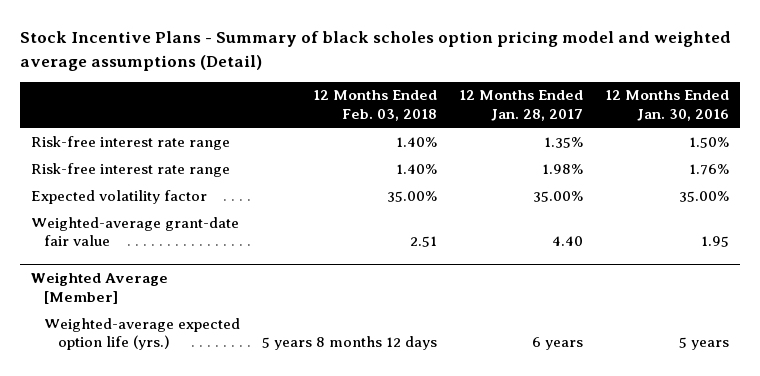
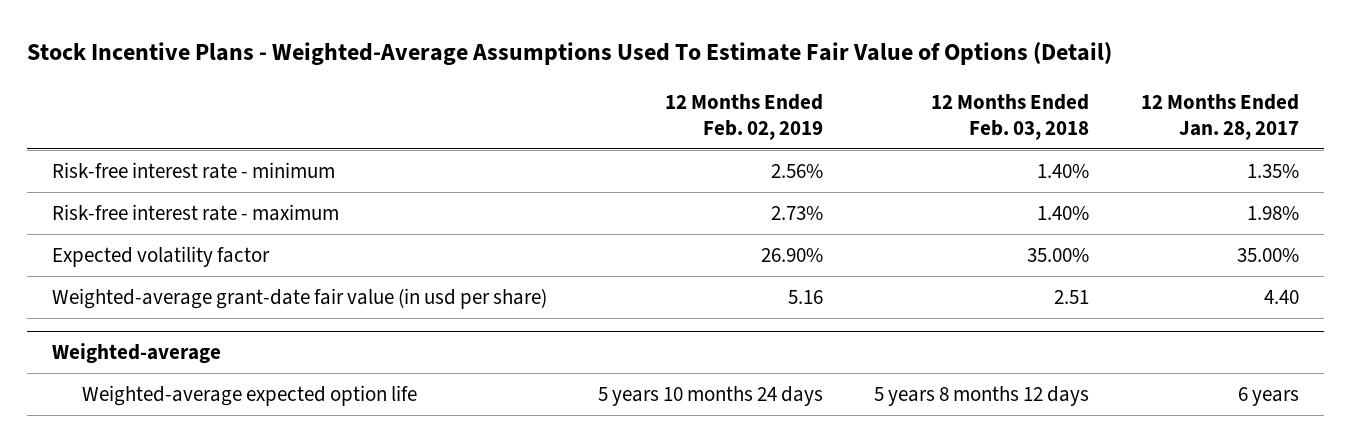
[20,31,732,71] Stock Incentive Plans - Summary of black scholes option pricing model and weighted average assumptions (Detail) -> [26,41,1112,65] Stock Incentive Plans - Weighted-Average Assumptions Used To Estimate Fair Value of Options (Detail)
[604,90,729,122] 12 Months Ended Jan. 30, 2016 -> none
none -> [665,93,824,140] 12 Months Ended Feb. 02, 2019
[31,135,231,150] Risk-free interest rate range -> [52,161,336,179] Risk-free interest rate - minimum
[31,162,231,177] Risk-free interest rate range -> [52,203,340,221] Risk-free interest rate - maximum
[31,216,240,247] Weighted-average grant-date fair value -> [52,287,548,309] Weighted-average grant-date fair value (in usd per share)
[31,272,169,304] Weighted Average [Member] -> [52,342,222,363] Weighted-average
[44,317,241,351] Weighted-average expected option life (yrs.) -> [82,384,418,406] Weighted-average expected option life

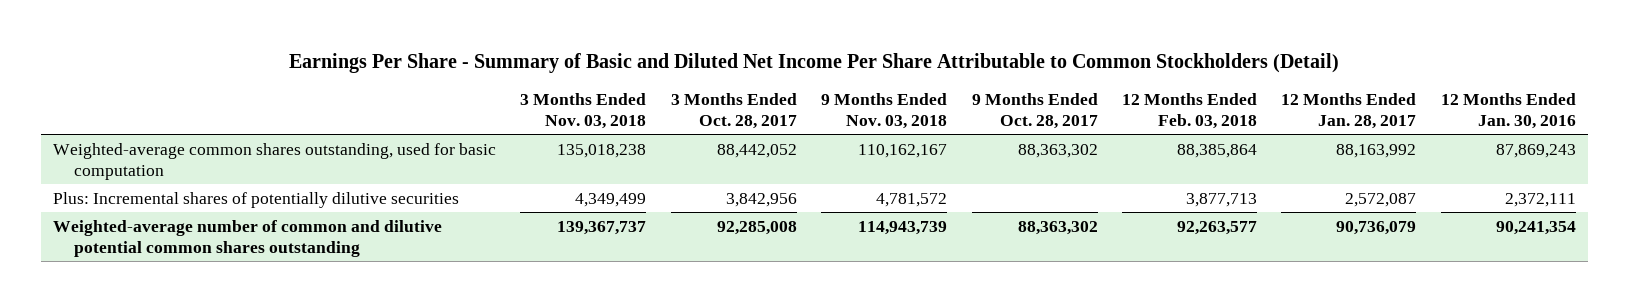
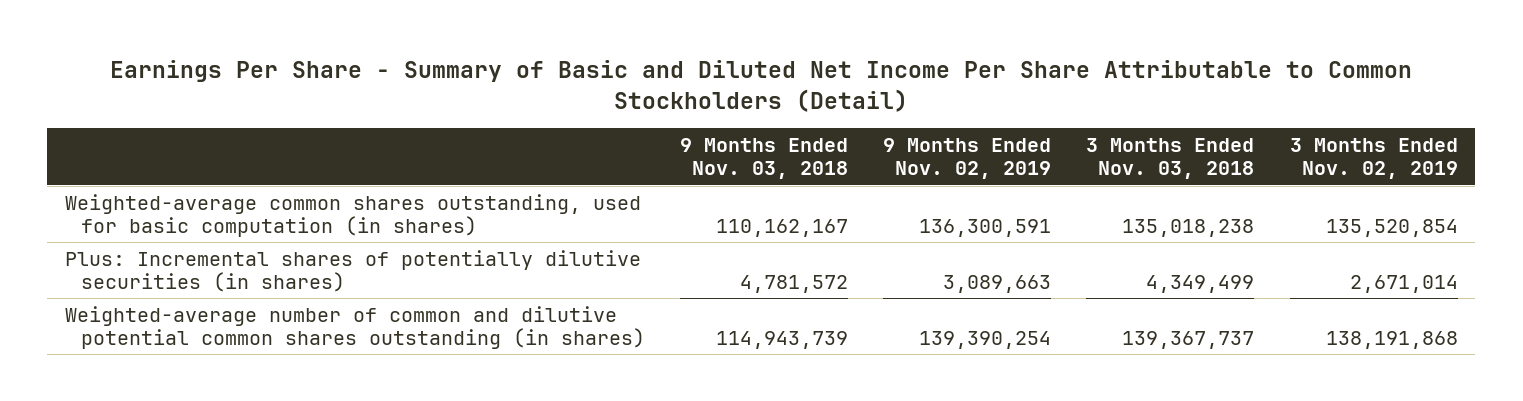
[670,92,797,129] 3 Months Ended Oct. 28, 2017 -> none
[971,92,1098,129] 9 Months Ended Oct. 28, 2017 -> none
[1122,92,1258,129] 12 Months Ended Feb. 03, 2018 -> none
[1281,92,1417,129] 12 Months Ended Jan. 28, 2017 -> none
[1440,92,1576,129] 12 Months Ended Jan. 30, 2016 -> none
none -> [883,138,1052,180] 9 Months Ended Nov. 02, 2019
none -> [1289,138,1458,180] 3 Months Ended Nov. 02, 2019
[52,142,496,180] Weighted-average common shares outstanding, used for basic computation -> [64,193,641,237] Weighted-average common shares outstanding, used for basic computation (in shares)
[52,191,459,208] Plus: Incremental shares of potentially dilutive securities -> [64,249,641,292] Plus: Incremental shares of potentially dilutive securities (in shares)
[52,219,442,257] Weighted-average number of common and dilutive potential common shares outstanding -> [64,305,645,349] Weighted-average number of common and dilutive potential common shares outstanding (in shares)

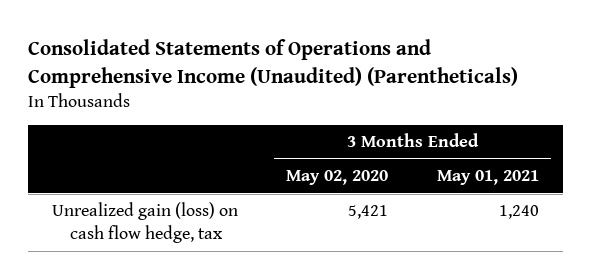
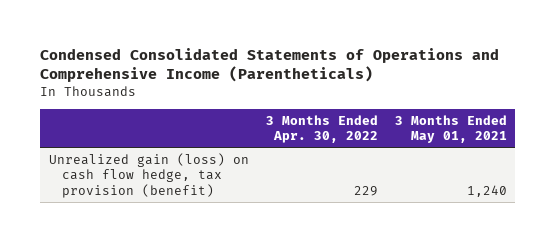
[27,39,518,88] Consolidated Statements of Operations and Comprehensive Income (Unaudited) (Parentheticals) -> [40,47,500,83] Condensed Consolidated Statements of Operations and Comprehensive Income (Parentheticals)
[286,170,389,186] May 02, 2020 -> none
none -> [265,114,378,144] 3 Months Ended Apr. 30, 2022
[52,202,239,244] Unrealized gain (loss) on cash flow hedge, tax -> [48,152,249,198] Unrealized gain (loss) on cash flow hedge, tax provision (benefit)

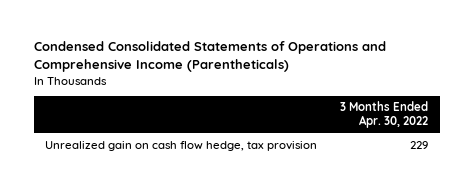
[394,114,507,144] 3 Months Ended May 01, 2021 -> none
[48,152,249,198] Unrealized gain (loss) on cash flow hedge, tax provision (benefit) -> [45,141,318,152] Unrealized gain on cash flow hedge, tax provision

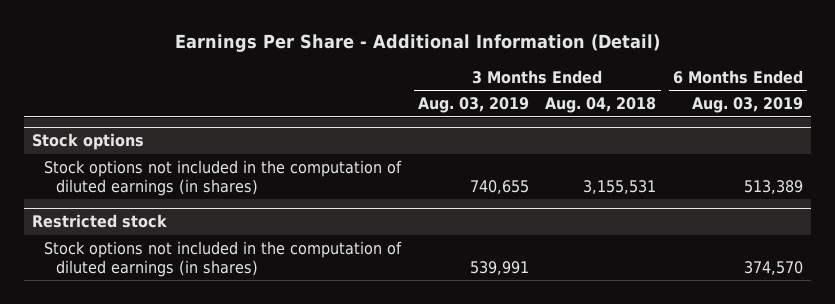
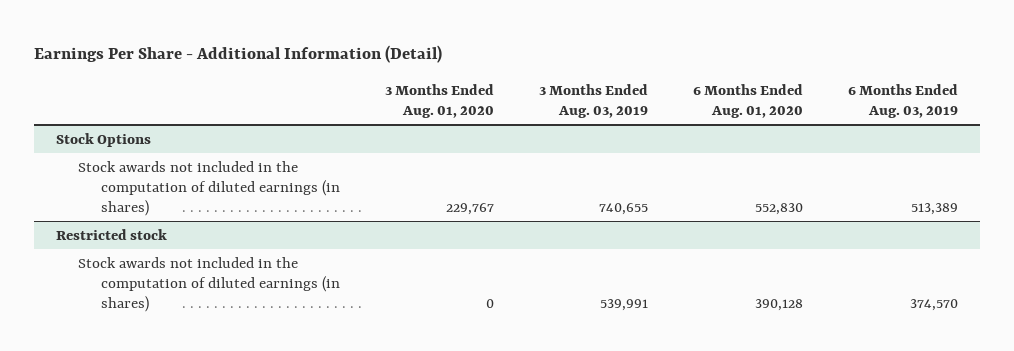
[545,97,657,114] Aug. 04, 2018 -> none
none -> [384,84,494,119] 3 Months Ended Aug. 01, 2020
none -> [692,84,803,119] 6 Months Ended Aug. 01, 2020
[32,133,145,151] Stock options -> [56,132,152,147] Stock Options
[44,159,403,196] Stock options not included in the computation of diluted earnings (in shares) -> [78,160,340,216] Stock awards not included in the computation of diluted earnings (in shares)
[44,240,403,277] Stock options not included in the computation of diluted earnings (in shares) -> [78,256,340,312] Stock awards not included in the computation of diluted earnings (in shares)

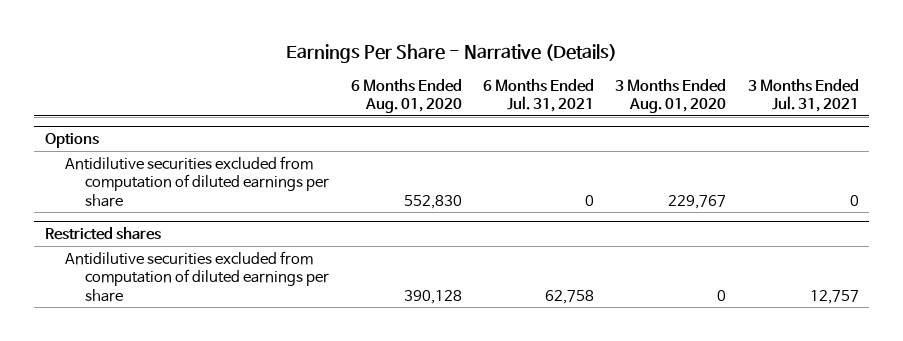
[33,45,442,64] Earnings Per Share - Additional Information (Detail) -> [285,43,617,63] Earnings Per Share - Narrative (Details)
[538,84,648,119] 3 Months Ended Aug. 03, 2019 -> none
[847,84,958,119] 6 Months Ended Aug. 03, 2019 -> none
none -> [482,78,594,112] 6 Months Ended Jul. 31, 2021
none -> [747,78,859,112] 3 Months Ended Jul. 31, 2021
[56,132,152,147] Stock Options -> [44,132,99,148] Options
[78,160,340,216] Stock awards not included in the computation of diluted earnings (in shares) -> [64,155,330,207] Antidilutive securities excluded from computation of diluted earnings per share
[56,228,168,240] Restricted stock -> [44,226,161,240] Restricted shares
[78,256,340,312] Stock awards not included in the computation of diluted earnings (in shares) -> [64,250,330,302] Antidilutive securities excluded from computation of diluted earnings per share

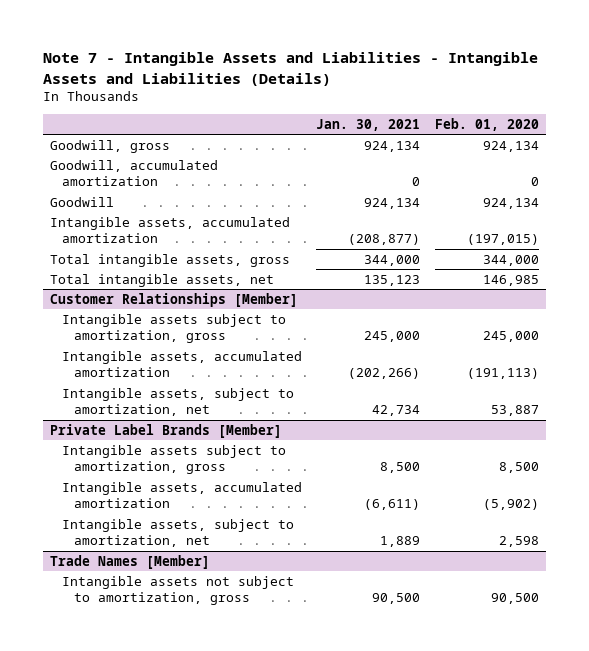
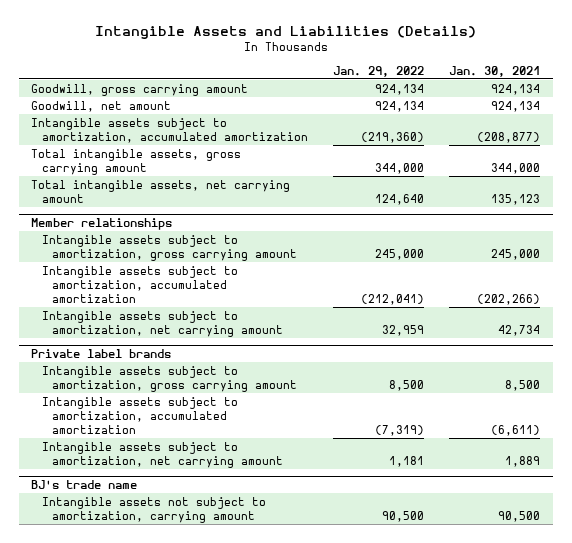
[43,52,539,86] Note 7 - Intangible Assets and Liabilities - Intangible Assets and Liabilities (Details) -> [94,25,476,39] Intangible Assets and Liabilities (Details)
[434,118,539,132] Feb. 01, 2020 -> none
none -> [332,65,424,77] Jan. 29, 2022
[50,159,219,187] Goodwill, accumulated amortization -> none
[50,139,171,153] Goodwill, gross -> [31,83,249,96] Goodwill, gross carrying amount
[50,196,115,207] Goodwill -> [31,100,172,112] Goodwill, net amount
[50,216,291,244] Intangible assets, accumulated amortization -> [31,117,308,143] Intangible assets subject to amortization, accumulated amortization
[50,253,291,267] Total intangible assets, gross -> [31,148,242,175] Total intangible assets, gross carrying amount
[50,273,275,287] Total intangible assets, net -> [31,179,291,203] Total intangible assets, net carrying amount
[50,292,299,307] Customer Relationships [Member] -> [31,217,173,230] Member relationships
[62,313,287,344] Intangible assets subject to amortization, gross -> [41,234,297,261] Intangible assets subject to amortization, gross carrying amount
[62,350,303,378] Intangible assets, accumulated amortization -> [41,265,238,303] Intangible assets subject to amortization, accumulated amortization
[62,387,295,417] Intangible assets, subject to amortization, net -> [41,310,283,337] Intangible assets subject to amortization, net carrying amount
[50,423,283,438] Private Label Brands [Member] -> [31,348,172,358] Private label brands
[62,444,287,475] Intangible assets subject to amortization, gross -> [41,365,297,392] Intangible assets subject to amortization, gross carrying amount
[62,481,303,509] Intangible assets, accumulated amortization -> [41,396,238,434] Intangible assets subject to amortization, accumulated amortization
[62,518,295,548] Intangible assets, subject to amortization, net -> [41,441,283,468] Intangible assets subject to amortization, net carrying amount
[50,554,211,569] Trade Names [Member] -> [31,479,138,489] BJ's trade name
[62,575,295,606] Intangible assets not subject to amortization, gross -> [41,496,266,523] Intangible assets not subject to amortization, carrying amount

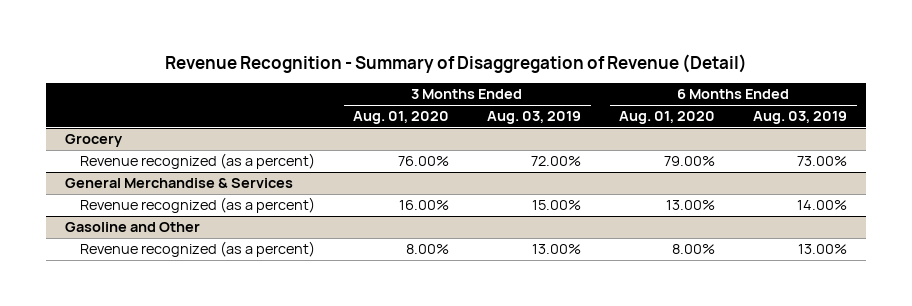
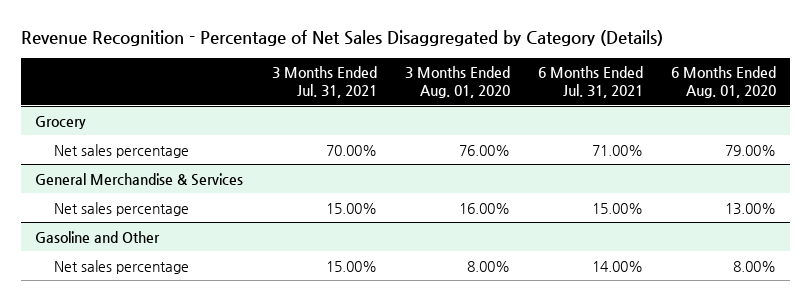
[164,53,747,73] Revenue Recognition - Summary of Disaggregation of Revenue (Detail) -> [21,30,664,47] Revenue Recognition - Percentage of Net Sales Disaggregated by Category (Details)
[487,111,582,125] Aug. 03, 2019 -> none
[753,111,848,125] Aug. 03, 2019 -> none
none -> [271,66,377,99] 3 Months Ended Jul. 31, 2021
none -> [538,66,644,99] 6 Months Ended Jul. 31, 2021
[80,153,316,170] Revenue recognized (as a percent) -> [53,143,189,158] Net sales percentage
[80,197,316,214] Revenue recognized (as a percent) -> [53,201,189,216] Net sales percentage
[80,241,316,258] Revenue recognized (as a percent) -> [53,259,189,274] Net sales percentage

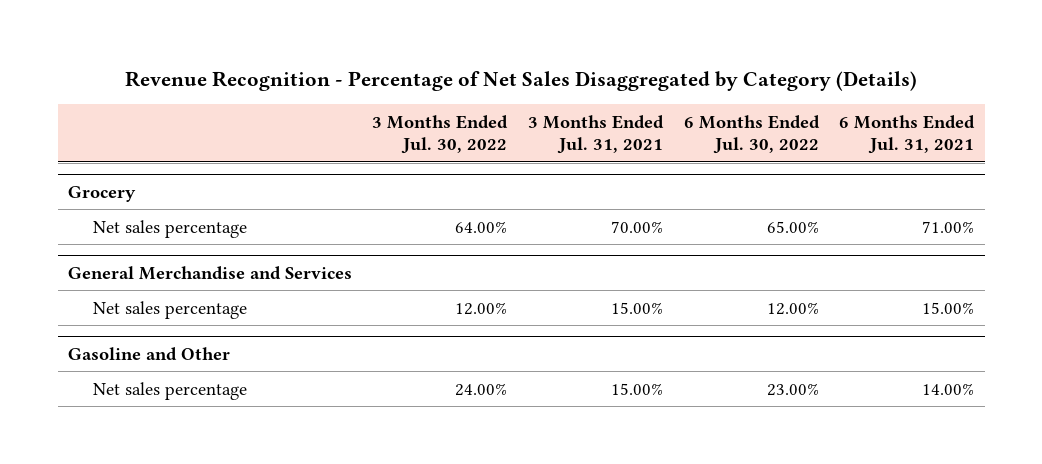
[404,66,510,99] 3 Months Ended Aug. 01, 2020 -> none
[671,66,777,99] 6 Months Ended Aug. 01, 2020 -> none
none -> [372,115,509,155] 3 Months Ended Jul. 30, 2022
none -> [683,115,820,155] 6 Months Ended Jul. 30, 2022
[35,172,244,186] General Merchandise & Services -> [67,265,352,280] General Merchandise and Services

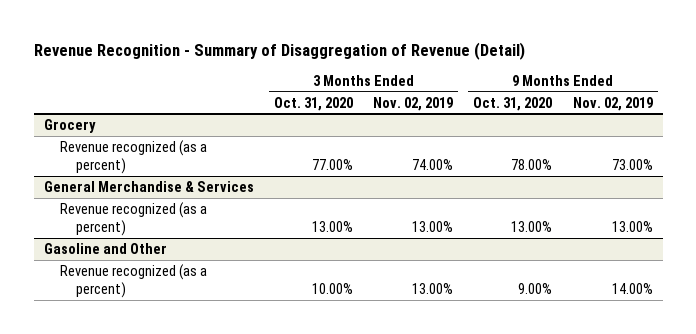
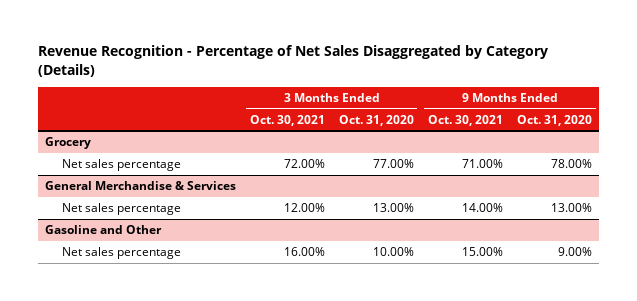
[33,41,525,60] Revenue Recognition - Summary of Disaggregation of Revenue (Detail) -> [37,45,548,77] Revenue Recognition - Percentage of Net Sales Disaggregated by Category (Details)
[373,96,454,111] Nov. 02, 2019 -> none
[572,96,653,111] Nov. 02, 2019 -> none
none -> [249,114,325,126] Oct. 30, 2021
none -> [427,114,503,126] Oct. 30, 2021
[59,139,207,174] Revenue recognized (as a percent) -> [62,159,182,172] Net sales percentage
[59,201,207,236] Revenue recognized (as a percent) -> [62,203,182,216] Net sales percentage
[59,263,207,298] Revenue recognized (as a percent) -> [62,247,182,260] Net sales percentage

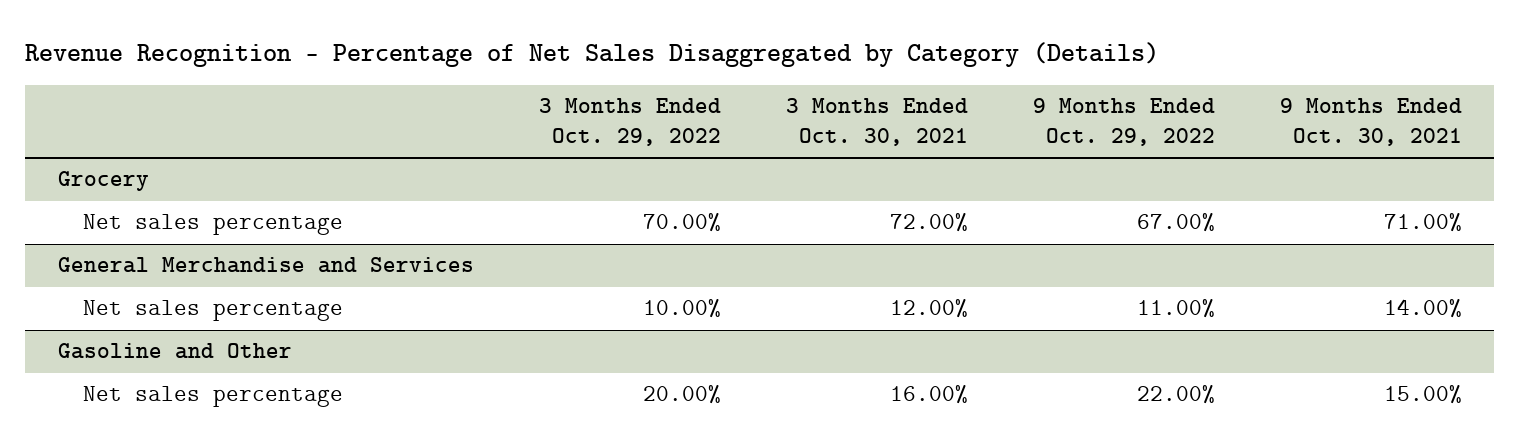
[338,114,414,126] Oct. 31, 2020 -> none
[517,114,593,126] Oct. 31, 2020 -> none
none -> [538,98,721,147] 3 Months Ended Oct. 29, 2022
none -> [1032,98,1215,147] 9 Months Ended Oct. 29, 2022
[44,181,236,191] General Merchandise & Services -> [57,257,474,274] General Merchandise and Services

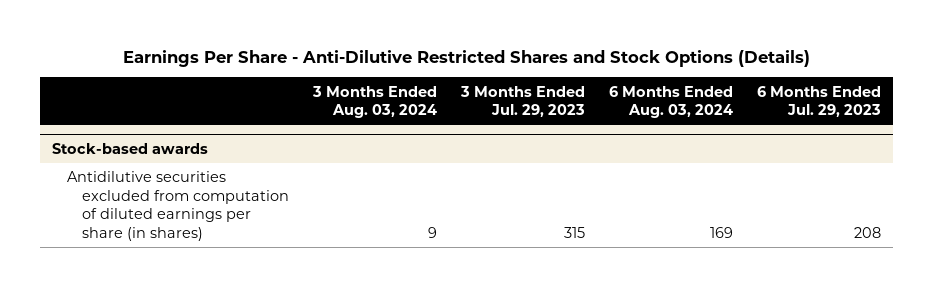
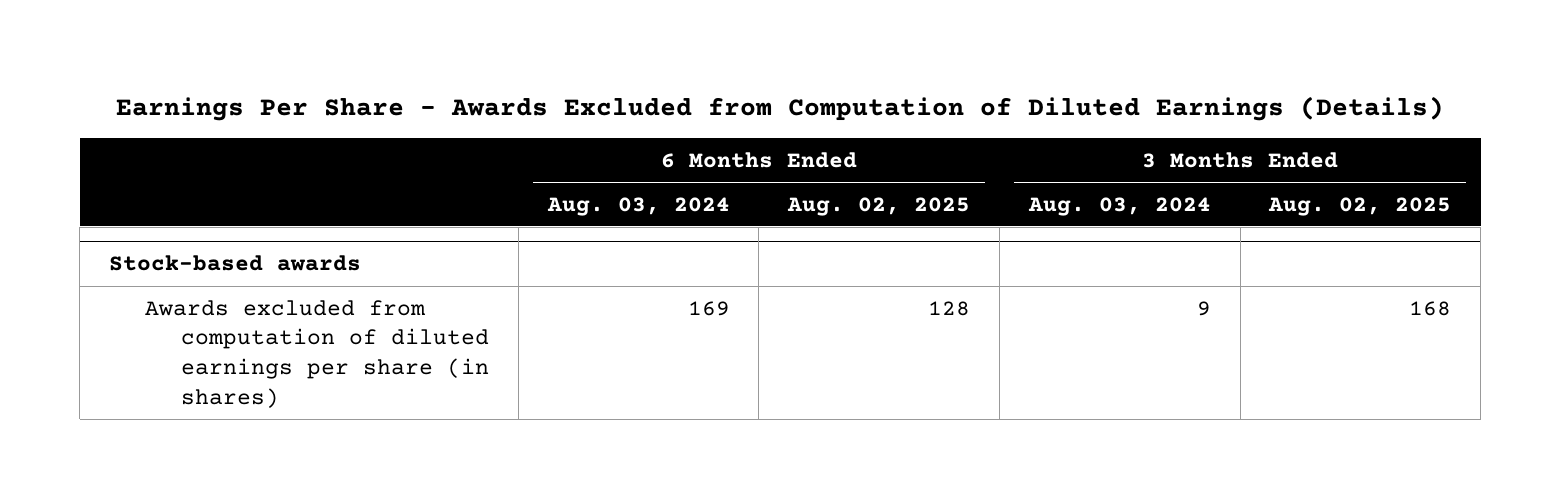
[122,49,810,67] Earnings Per Share - Anti-Dilutive Restricted Shares and Stock Options (Details) -> [116,96,1445,122] Earnings Per Share - Awards Excluded from Computation of Diluted Earnings (Details)
[460,85,586,118] 3 Months Ended Jul. 29, 2023 -> none
[757,85,882,118] 6 Months Ended Jul. 29, 2023 -> none
none -> [787,196,971,216] Aug. 02, 2025
none -> [1268,196,1452,216] Aug. 02, 2025
[67,171,290,242] Antidilutive securities excluded from computation of diluted earnings per share (in shares) -> [144,299,489,408] Awards excluded from computation of diluted earnings per share (in shares)

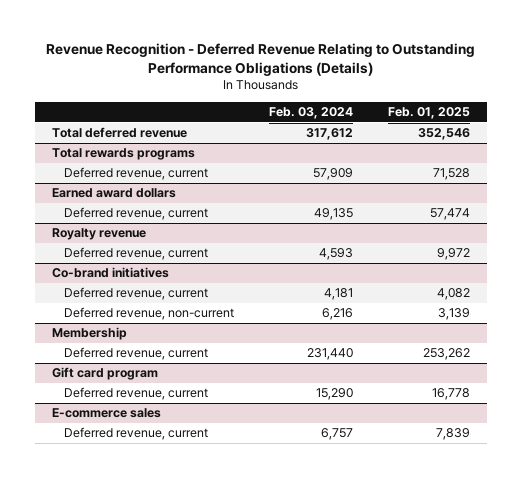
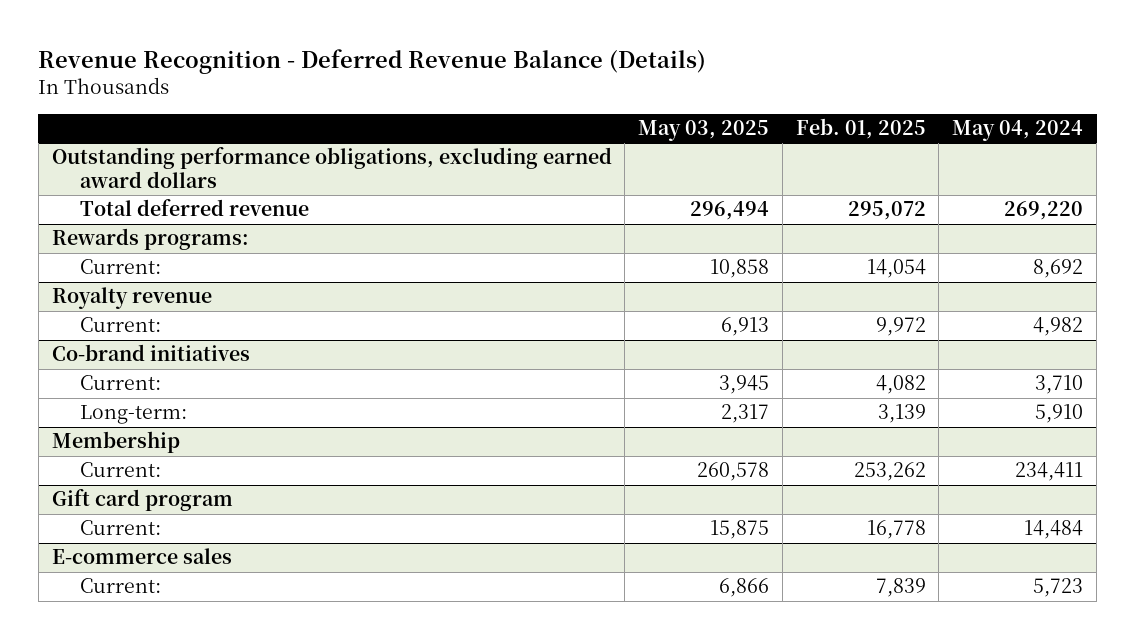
[45,42,475,76] Revenue Recognition - Deferred Revenue Relating to Outstanding Performance Obligations (Details) -> [38,49,707,75] Revenue Recognition - Deferred Revenue Balance (Details)
[268,107,353,120] Feb. 03, 2024 -> none
none -> [638,120,770,142] May 03, 2025
none -> [952,120,1084,142] May 04, 2024
[52,188,177,199] Earned award dollars -> none
[63,207,208,221] Deferred revenue, current -> none
none -> [51,147,612,188] Outstanding performance obligations, excluding earned award dollars
[417,128,470,141] 352,546 -> [847,201,926,221] 295,072
[52,148,196,161] Total rewards programs -> [51,228,249,251] Rewards programs:
[63,167,208,181] Deferred revenue, current -> [80,259,162,275] Current:
[432,168,470,181] 71,528 -> [866,259,926,279] 14,054
[63,247,208,261] Deferred revenue, current -> [80,317,162,333] Current:
[63,287,208,301] Deferred revenue, current -> [80,375,162,391] Current:
[63,307,234,321] Deferred revenue, non-current -> [80,405,188,425] Long-term:
[63,347,208,361] Deferred revenue, current -> [80,462,162,478] Current:
[63,387,208,401] Deferred revenue, current -> [80,520,162,536] Current:
[63,427,208,441] Deferred revenue, current -> [80,578,162,594] Current:

